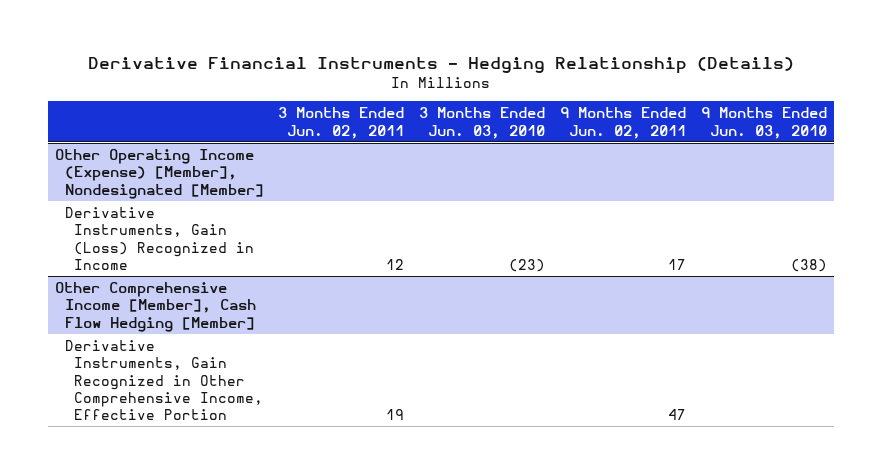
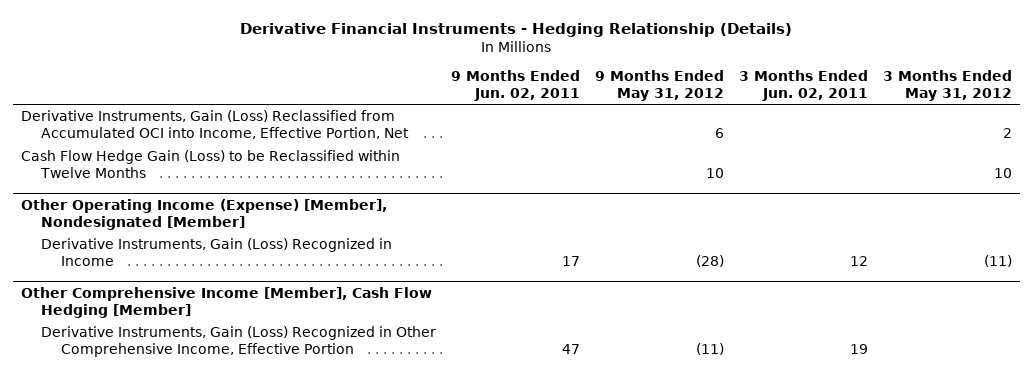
[419,107,546,139] 3 Months Ended Jun. 03, 2010 -> none
[700,107,827,139] 9 Months Ended Jun. 03, 2010 -> none
none -> [594,69,724,102] 9 Months Ended May 31, 2012
none -> [883,69,1013,102] 3 Months Ended May 31, 2012
none -> [20,110,409,140] Derivative Instruments, Gain (Loss) Reclassified from Accumulated OCI into Income, Effective Portion, Net
none -> [20,150,400,179] Cash Flow Hedge Gain (Loss) to be Reclassified within Twelve Months
[64,339,264,421] Derivative Instruments, Gain Recognized in Other Comprehensive Income, Effective Portion -> [40,326,436,358] Derivative Instruments, Gain (Loss) Recognized in Other Comprehensive Income, Effective Portion

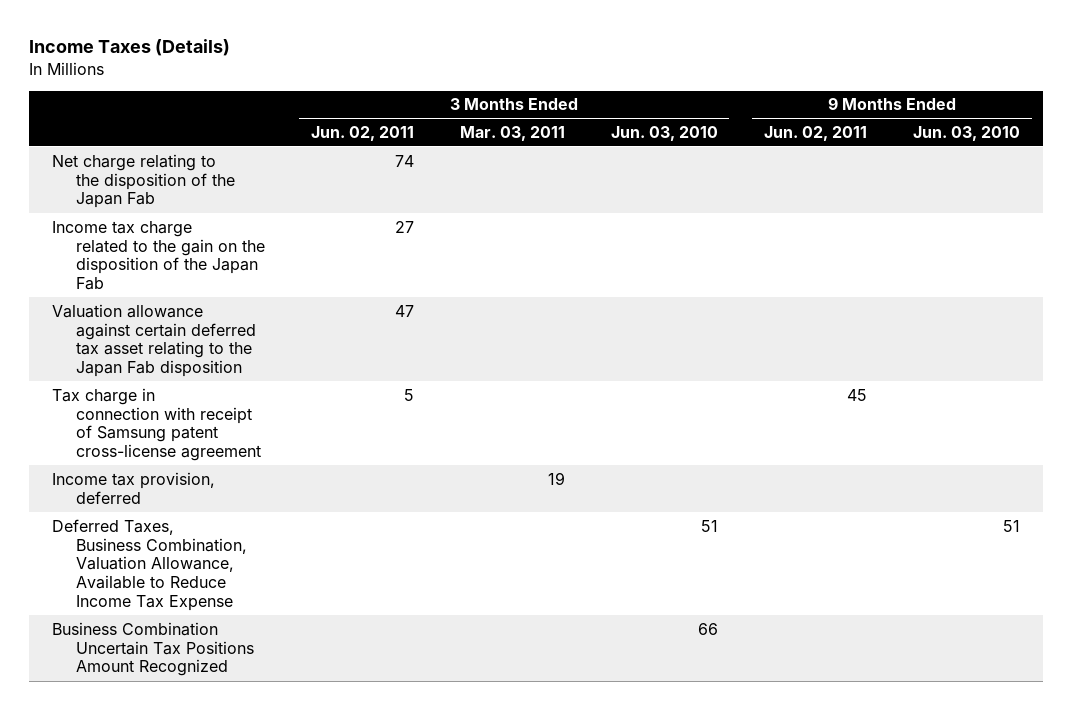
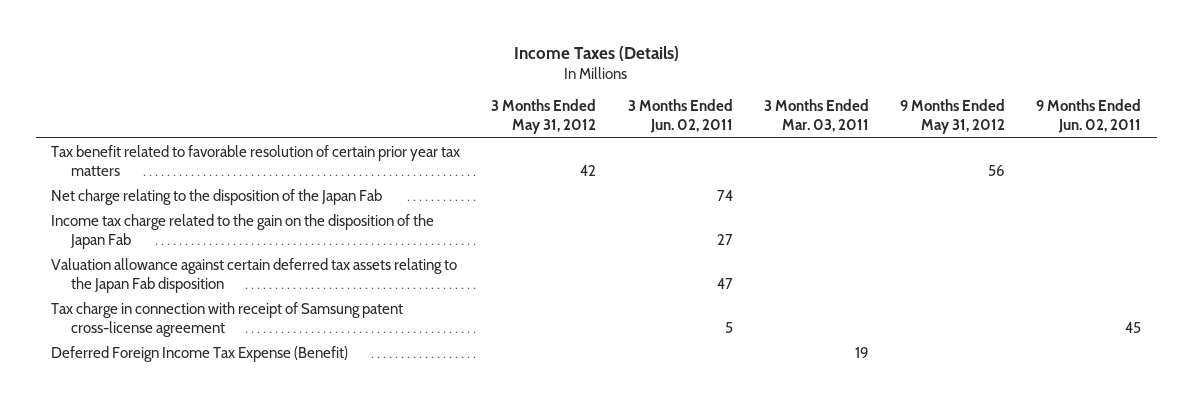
[610,125,718,141] Jun. 03, 2010 -> none
[913,125,1021,141] Jun. 03, 2010 -> none
none -> [491,99,597,135] 3 Months Ended May 31, 2012
none -> [899,99,1005,135] 9 Months Ended May 31, 2012
none -> [51,144,461,176] Tax benefit related to favorable resolution of certain prior year tax matters
[51,303,256,378] Valuation allowance against certain deferred tax asset relating to the Japan Fab disposition -> [51,257,458,293] Valuation allowance against certain deferred tax assets relating to the Japan Fab disposition
[51,518,247,612] Deferred Taxes, Business Combination, Valuation Allowance, Available to Reduce Income Tax Expense -> none
[51,621,254,677] Business Combination Uncertain Tax Positions Amount Recognized -> none
[51,471,215,504] Income tax provision, deferred -> [51,345,349,362] Deferred Foreign Income Tax Expense (Benefit)

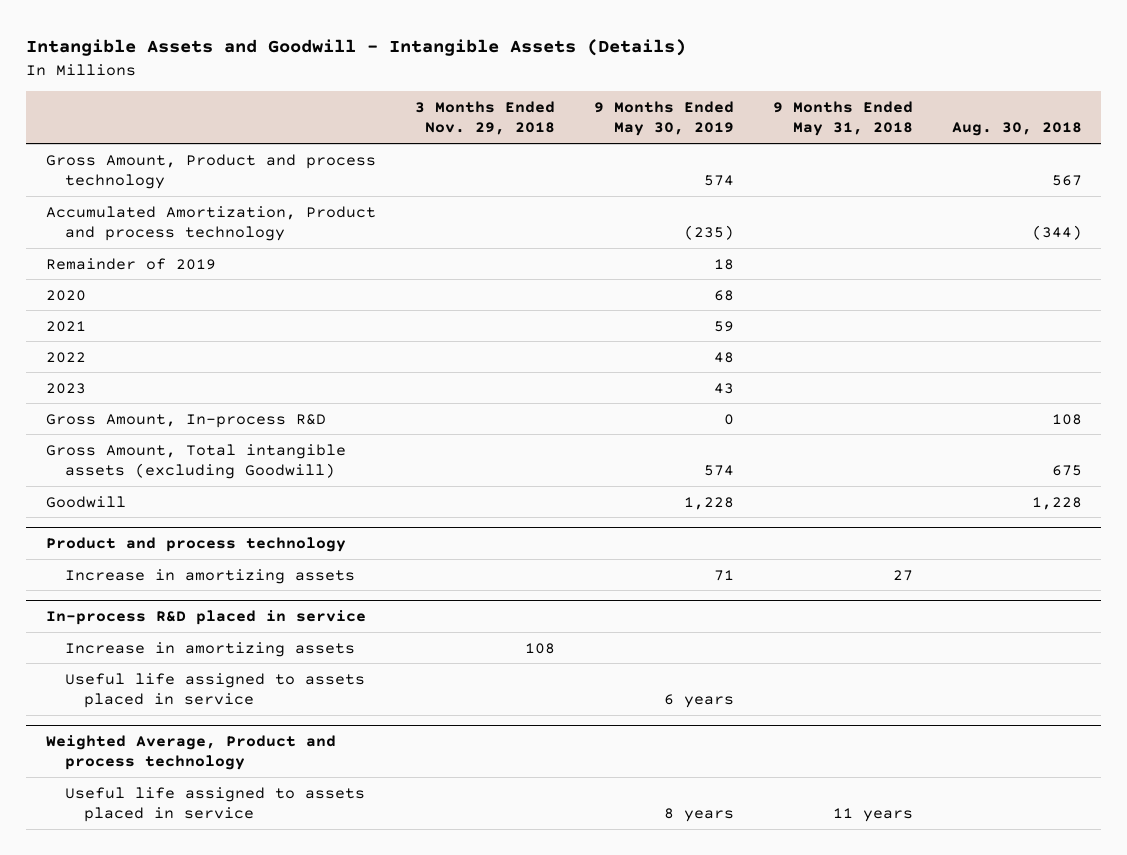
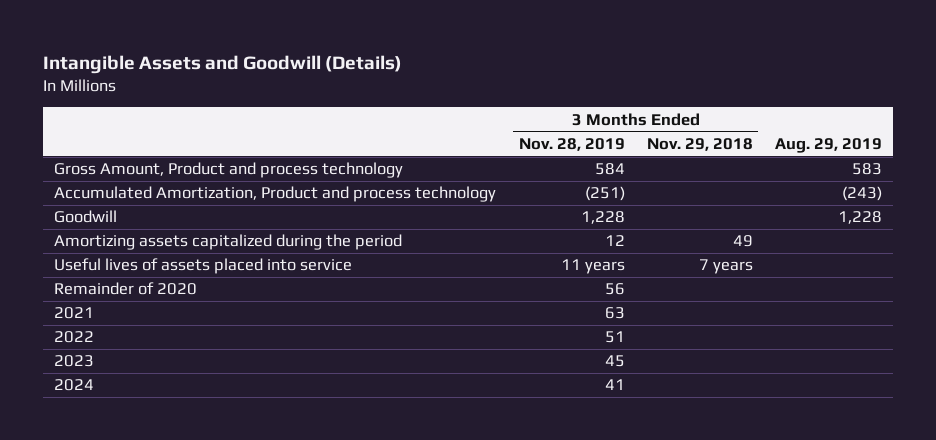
[26,39,687,57] Intangible Assets and Goodwill - Intangible Assets (Details) -> [43,54,403,74] Intangible Assets and Goodwill (Details)
[593,101,734,137] 9 Months Ended May 30, 2019 -> none
[772,101,913,137] 9 Months Ended May 31, 2018 -> none
[951,122,1082,137] Aug. 30, 2018 -> none
none -> [518,137,625,151] Nov. 28, 2019
none -> [774,137,882,153] Aug. 29, 2019
[45,289,86,301] 2020 -> none
[45,495,126,508] Goodwill -> [54,210,118,224] Goodwill
none -> [54,234,403,251] Amortizing assets capitalized during the period
none -> [54,258,353,275] Useful lives of assets placed into service
[45,257,216,270] Remainder of 2019 -> [54,282,198,296] Remainder of 2020
[45,413,326,428] Gross Amount, In-process R&D -> none
[45,443,346,479] Gross Amount, Total intangible assets (excluding Goodwill) -> none
[45,536,346,552] Product and process technology -> none
[64,568,355,584] Increase in amortizing assets -> none
[45,609,366,625] In-process R&D placed in service -> none
[64,641,355,657] Increase in amortizing assets -> none
[64,672,365,708] Useful life assigned to assets placed in service -> none
[45,734,336,771] Weighted Average, Product and process technology -> none
[64,786,365,822] Useful life assigned to assets placed in service -> none
none -> [54,379,95,392] 2024

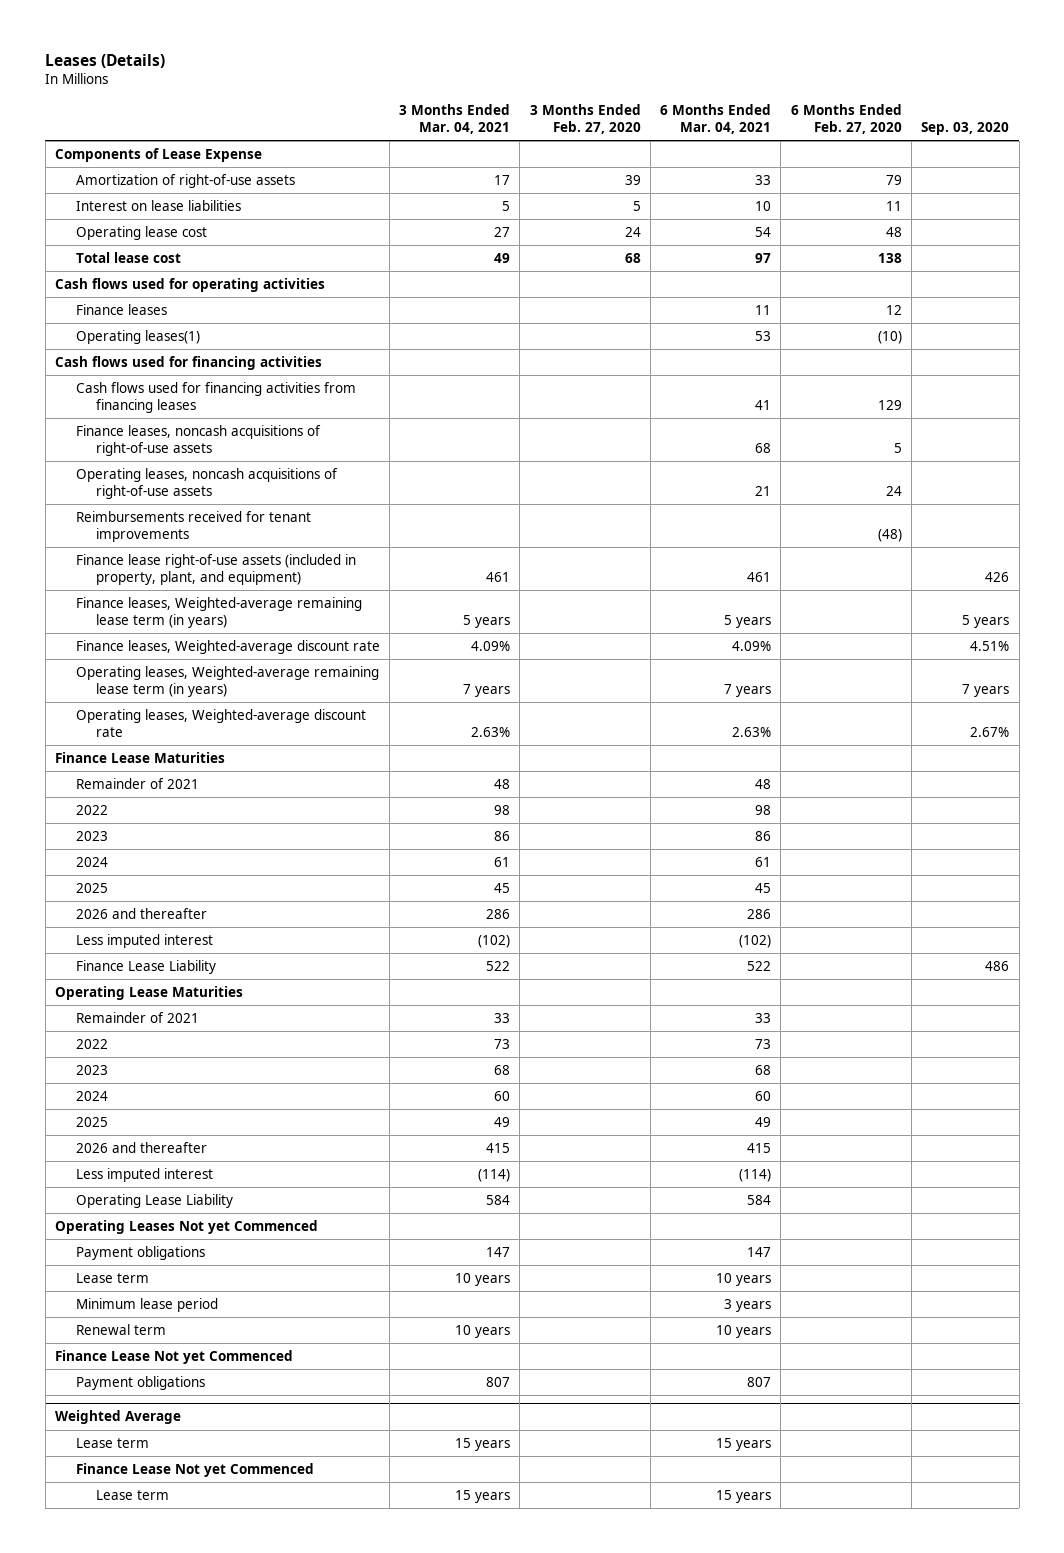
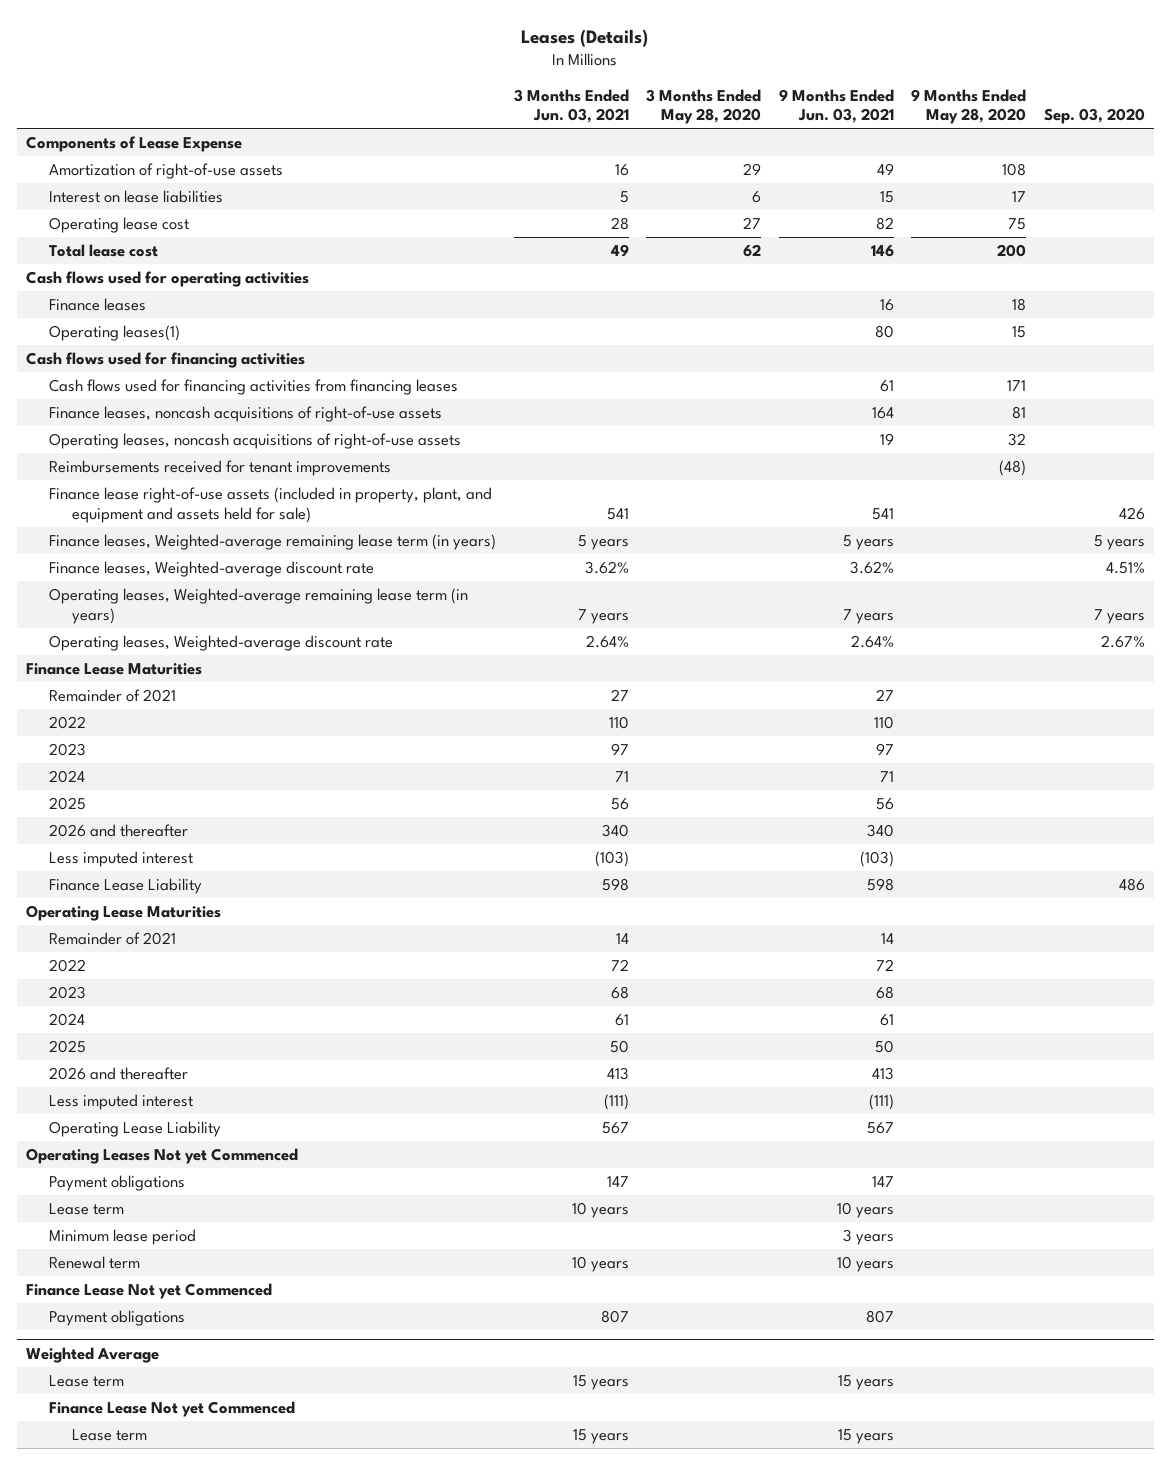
[399,104,511,135] 3 Months Ended Mar. 04, 2021 -> none
[529,104,641,135] 3 Months Ended Feb. 27, 2020 -> none
[660,104,772,135] 6 Months Ended Mar. 04, 2021 -> none
[790,104,902,135] 6 Months Ended Feb. 27, 2020 -> none
none -> [513,88,629,124] 3 Months Ended Jun. 03, 2021
none -> [646,88,762,125] 3 Months Ended May 28, 2020
none -> [778,88,894,124] 9 Months Ended Jun. 03, 2021
none -> [911,88,1027,125] 9 Months Ended May 28, 2020
[75,553,356,586] Finance lease right-of-use assets (included in property, plant, and equipment) -> [49,487,493,523] Finance lease right-of-use assets (included in property, plant, and equipment and assets held for sale)

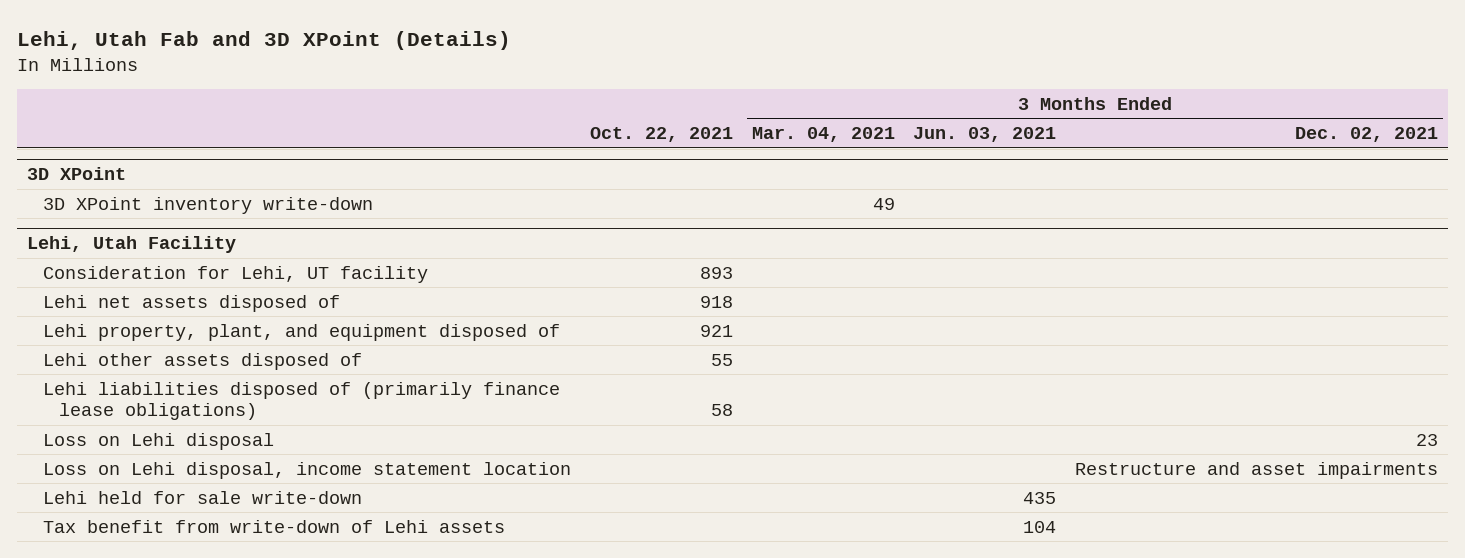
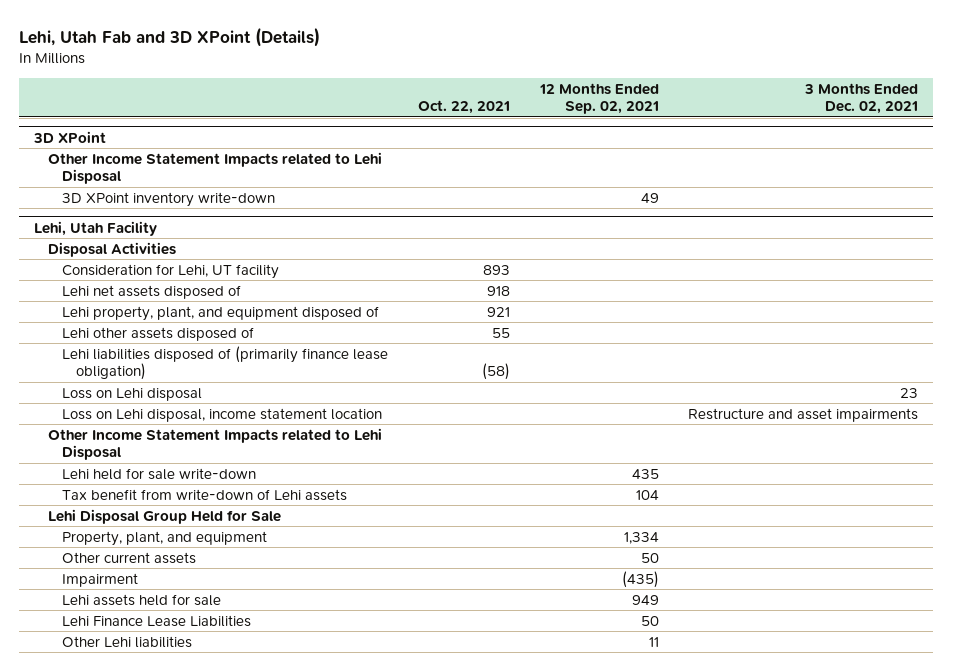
[751,127,895,143] Mar. 04, 2021 -> none
[913,127,1057,143] Jun. 03, 2021 -> none
none -> [538,82,659,115] 12 Months Ended Sep. 02, 2021
none -> [48,151,383,185] Other Income Statement Impacts related to Lehi Disposal
none -> [48,241,177,257] Disposal Activities
[43,381,561,421] Lehi liabilities disposed of (primarily finance lease obligations) -> [62,345,389,381] Lehi liabilities disposed of (primarily finance lease obligation)
[710,404,733,417] 58 -> [481,363,510,381] (58)
none -> [48,427,383,461] Other Income Statement Impacts related to Lehi Disposal
none -> [48,508,282,524] Lehi Disposal Group Held for Sale
none -> [62,530,268,546] Property, plant, and equipment
none -> [62,551,197,564] Other current assets
none -> [62,572,139,587] Impairment
none -> [62,593,222,606] Lehi assets held for sale
none -> [62,614,252,627] Lehi Finance Lease Liabilities
none -> [62,635,193,648] Other Lehi liabilities

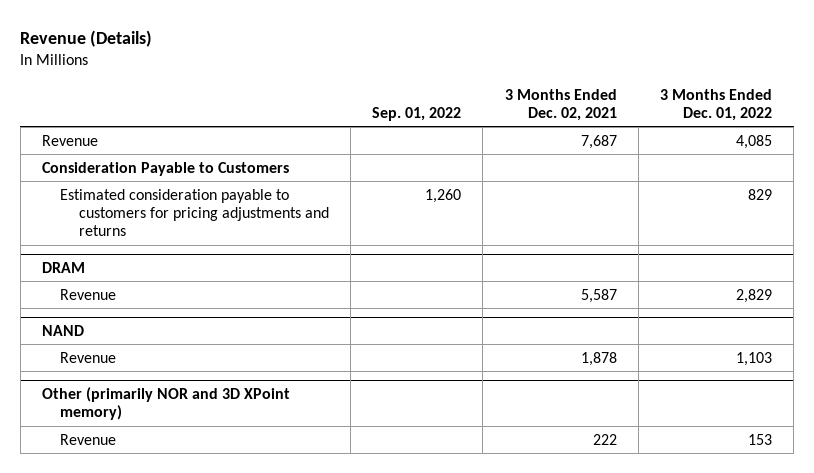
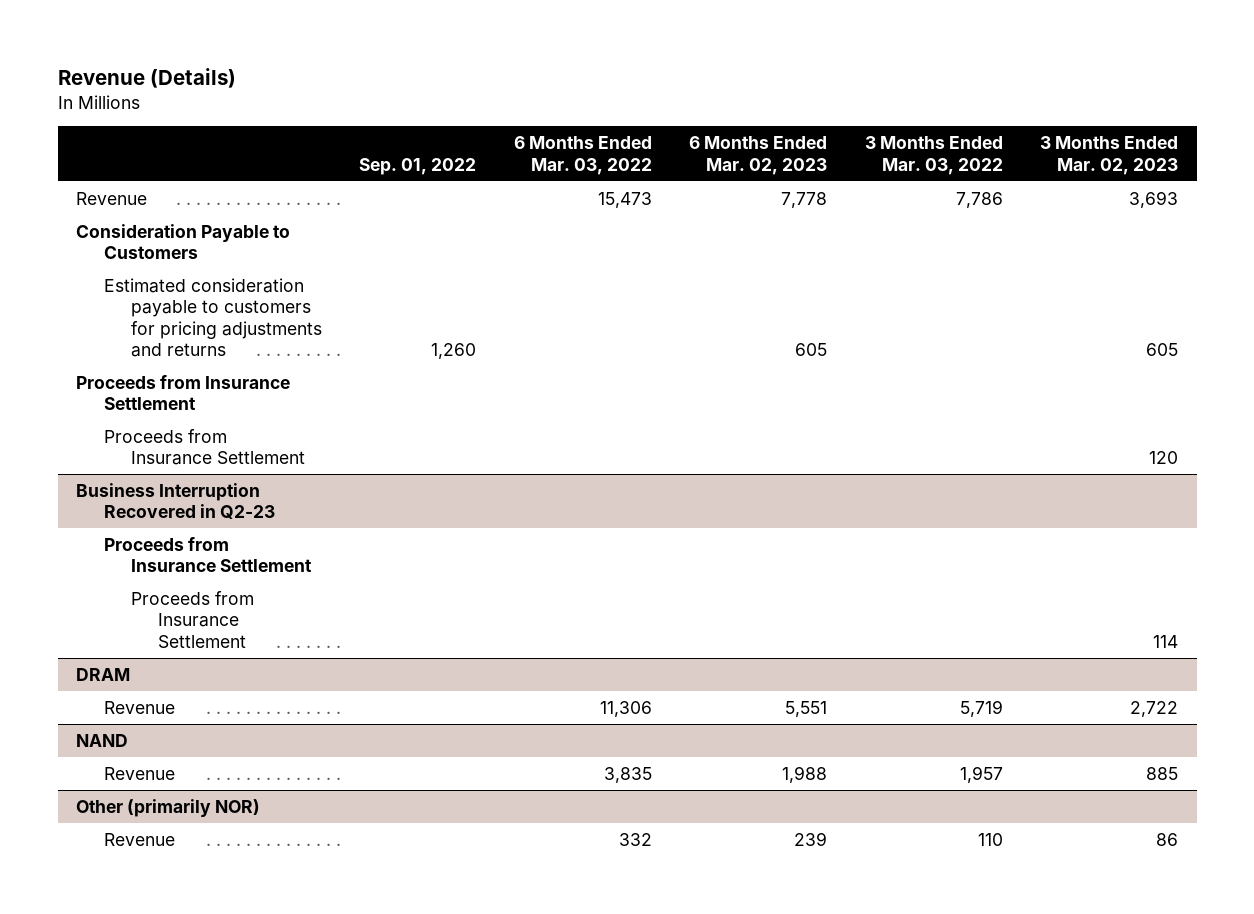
[504,88,617,121] 3 Months Ended Dec. 02, 2021 -> none
[660,88,773,121] 3 Months Ended Dec. 01, 2022 -> none
none -> [513,136,652,175] 6 Months Ended Mar. 03, 2022
none -> [689,136,828,175] 6 Months Ended Mar. 02, 2023
none -> [864,136,1003,175] 3 Months Ended Mar. 03, 2022
none -> [1040,136,1179,175] 3 Months Ended Mar. 02, 2023
none -> [76,374,291,411] Proceeds from Insurance Settlement
none -> [103,428,305,466] Proceeds from Insurance Settlement
none -> [76,482,275,520] Business Interruption Recovered in Q2-23
none -> [103,536,312,573] Proceeds from Insurance Settlement
none -> [130,590,254,648] Proceeds from Insurance Settlement
[42,386,291,420] Other (primarily NOR and 3D XPoint memory) -> [76,798,261,817] Other (primarily NOR)

